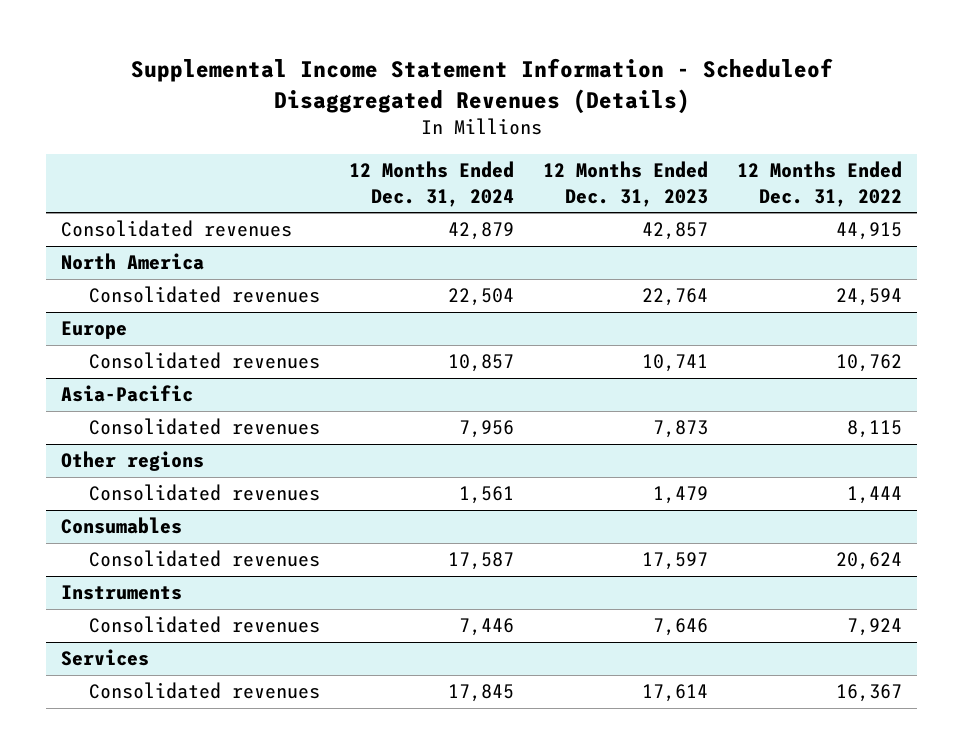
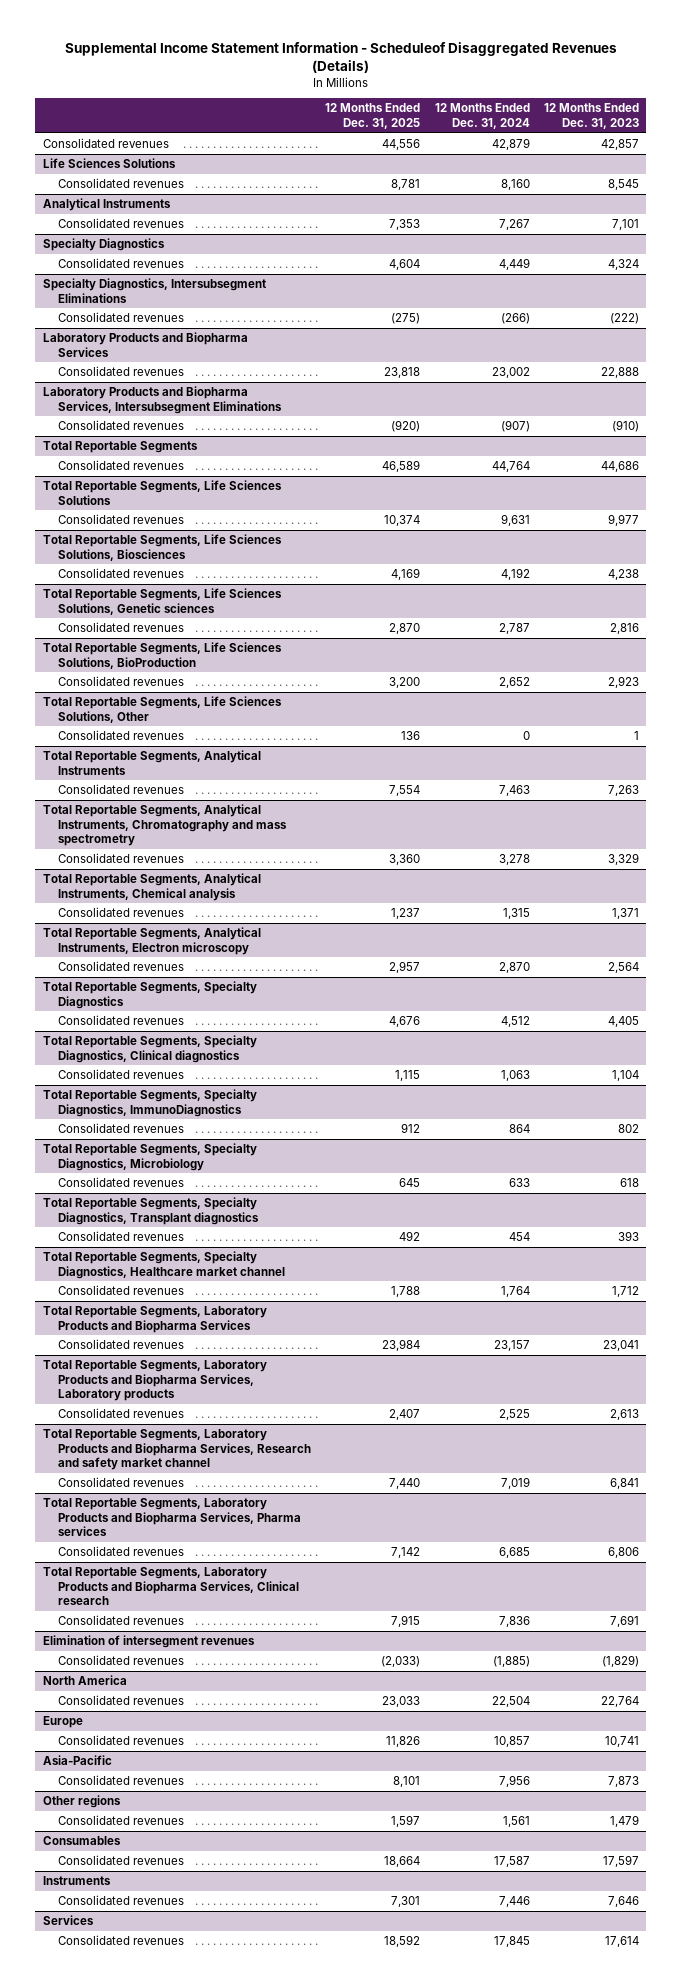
[737,161,903,207] 12 Months Ended Dec. 31, 2022 -> none
none -> [325,103,421,130] 12 Months Ended Dec. 31, 2025
none -> [42,158,176,169] Life Sciences Solutions
none -> [57,178,184,189] Consolidated revenues
none -> [42,198,171,212] Analytical Instruments
none -> [57,218,184,229] Consolidated revenues
none -> [42,238,165,252] Specialty Diagnostics
none -> [57,258,184,269] Consolidated revenues
none -> [42,278,266,303] Specialty Diagnostics, Intersubsegment Eliminations
none -> [57,312,184,323] Consolidated revenues
none -> [42,332,248,357] Laboratory Products and Biopharma Services
none -> [57,366,184,377] Consolidated revenues
none -> [42,386,282,414] Laboratory Products and Biopharma Services, Intersubsegment Eliminations
none -> [57,420,184,431] Consolidated revenues
none -> [42,441,198,454] Total Reportable Segments
none -> [57,460,184,471] Consolidated revenues
none -> [42,480,282,505] Total Reportable Segments, Life Sciences Solutions
none -> [57,514,184,525] Consolidated revenues
none -> [42,534,282,561] Total Reportable Segments, Life Sciences Solutions, Biosciences
none -> [57,568,184,579] Consolidated revenues
none -> [42,588,282,615] Total Reportable Segments, Life Sciences Solutions, Genetic sciences
none -> [57,622,184,633] Consolidated revenues
none -> [42,642,282,669] Total Reportable Segments, Life Sciences Solutions, BioProduction
none -> [57,676,184,687] Consolidated revenues
none -> [42,696,282,723] Total Reportable Segments, Life Sciences Solutions, Other
none -> [57,730,184,741] Consolidated revenues
none -> [42,750,261,775] Total Reportable Segments, Analytical Instruments
none -> [57,784,184,795] Consolidated revenues
none -> [42,804,287,847] Total Reportable Segments, Analytical Instruments, Chromatography and mass spectrometry
none -> [57,853,184,864] Consolidated revenues
none -> [42,873,261,901] Total Reportable Segments, Analytical Instruments, Chemical analysis
none -> [57,907,184,918] Consolidated revenues
none -> [42,927,261,955] Total Reportable Segments, Analytical Instruments, Electron microscopy
none -> [57,961,184,972] Consolidated revenues
none -> [42,981,257,1009] Total Reportable Segments, Specialty Diagnostics
none -> [57,1015,184,1026] Consolidated revenues
none -> [42,1035,257,1063] Total Reportable Segments, Specialty Diagnostics, Clinical diagnostics
none -> [57,1069,184,1080] Consolidated revenues
none -> [42,1089,257,1117] Total Reportable Segments, Specialty Diagnostics, ImmunoDiagnostics
none -> [57,1123,184,1134] Consolidated revenues
none -> [42,1143,257,1171] Total Reportable Segments, Specialty Diagnostics, Microbiology
none -> [57,1177,184,1188] Consolidated revenues
none -> [42,1197,259,1225] Total Reportable Segments, Specialty Diagnostics, Transplant diagnostics
none -> [57,1231,184,1242] Consolidated revenues
none -> [42,1251,285,1279] Total Reportable Segments, Specialty Diagnostics, Healthcare market channel
none -> [57,1285,184,1296] Consolidated revenues
none -> [42,1306,267,1333] Total Reportable Segments, Laboratory Products and Biopharma Services
none -> [57,1339,184,1350] Consolidated revenues
none -> [42,1360,267,1402] Total Reportable Segments, Laboratory Products and Biopharma Services, Laboratory products
none -> [57,1408,184,1419] Consolidated revenues
none -> [42,1429,311,1471] Total Reportable Segments, Laboratory Products and Biopharma Services, Research and safety market channel
none -> [57,1477,184,1488] Consolidated revenues
none -> [42,1498,301,1537] Total Reportable Segments, Laboratory Products and Biopharma Services, Pharma services
none -> [57,1546,184,1557] Consolidated revenues
none -> [42,1567,299,1606] Total Reportable Segments, Laboratory Products and Biopharma Services, Clinical research
none -> [57,1615,184,1626] Consolidated revenues
none -> [42,1635,255,1649] Elimination of intersegment revenues
none -> [57,1655,184,1666] Consolidated revenues

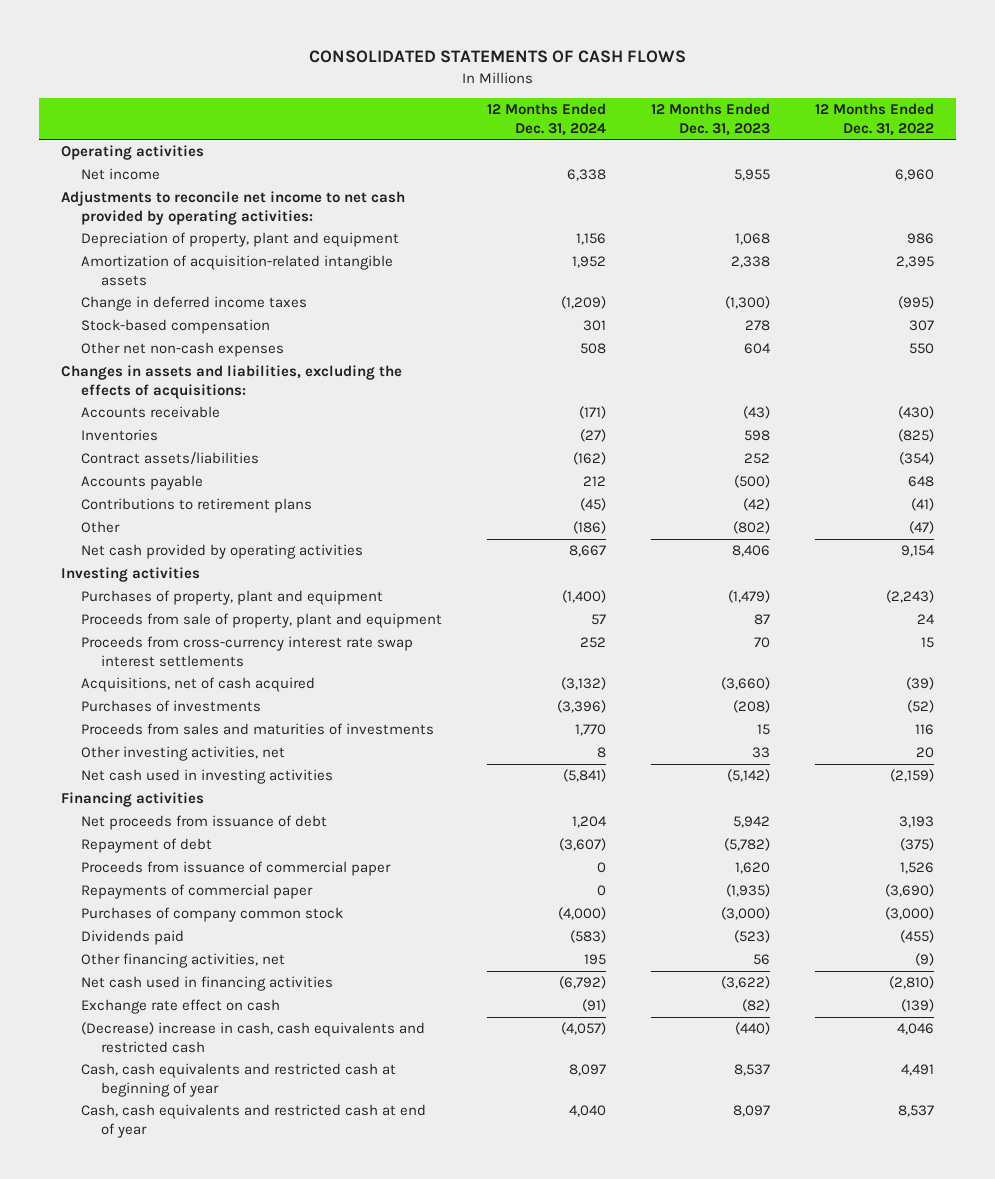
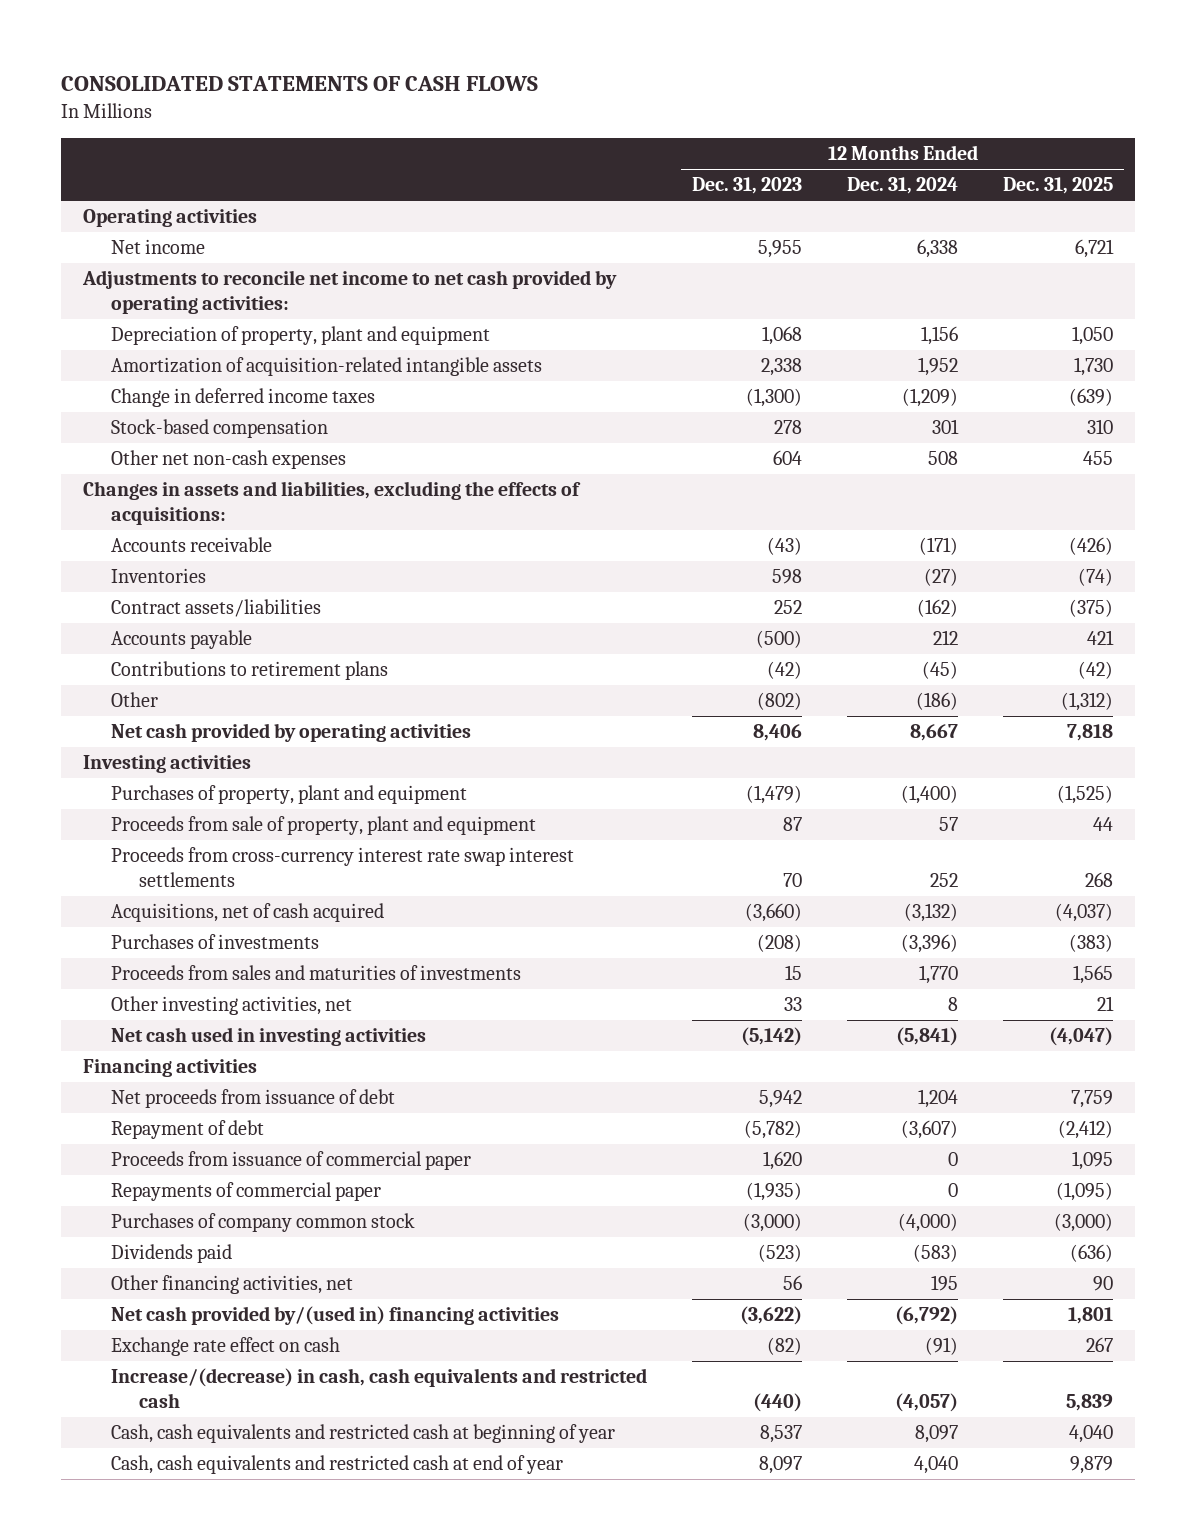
[815,103,935,136] 12 Months Ended Dec. 31, 2022 -> none
none -> [1003,177,1114,195] Dec. 31, 2025
[81,976,334,992] Net cash used in financing activities -> [111,1306,560,1326] Net cash provided by/(used in) financing activities
[81,1022,426,1053] (Decrease) increase in cash, cash equivalents and restricted cash -> [111,1368,648,1409] Increase/(decrease) in cash, cash equivalents and restricted cash

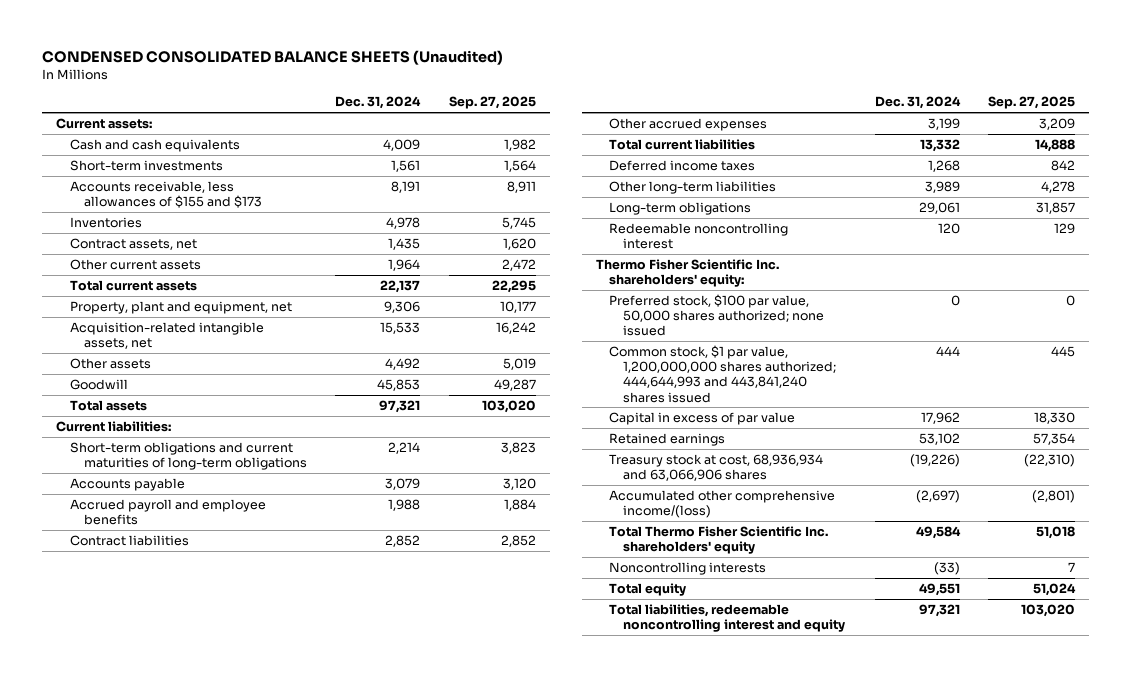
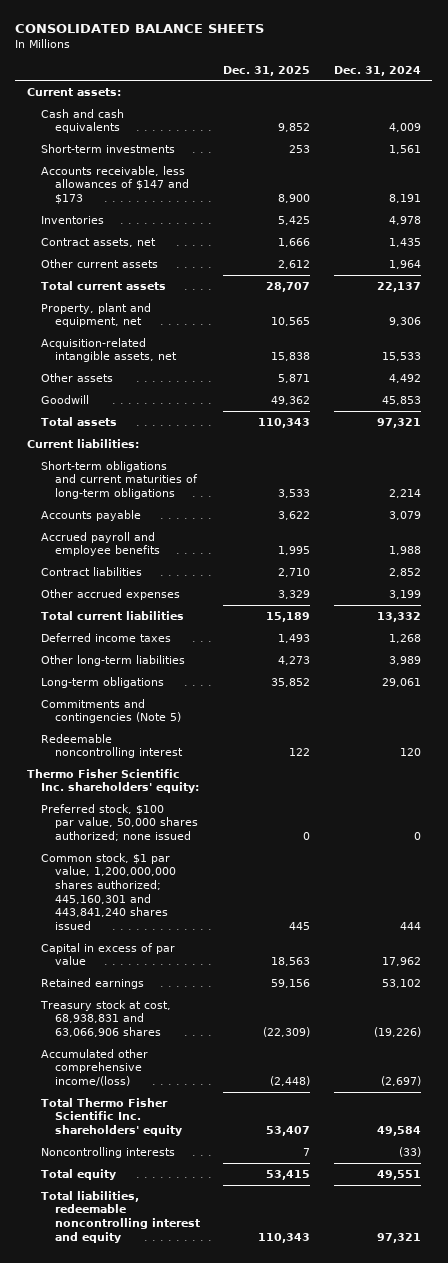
[42,49,504,65] CONDENSED CONSOLIDATED BALANCE SHEETS (Unaudited) -> [15,23,265,33] CONSOLIDATED BALANCE SHEETS
[448,96,536,110] Sep. 27, 2025 -> none
none -> [223,65,311,76] Dec. 31, 2025
[70,180,262,209] Accounts receivable, less allowances of $155 and $173 -> [41,165,190,205] Accounts receivable, less allowances of $147 and $173
none -> [41,698,182,724] Commitments and contingencies (Note 5)
[609,344,837,403] Common stock, $1 par value, 1,200,000,000 shares authorized; 444,644,993 and 443,841,240 shares issued -> [41,852,177,931] Common stock, $1 par value, 1,200,000,000 shares authorized; 445,160,301 and 443,841,240 shares issued
[609,453,824,482] Treasury stock at cost, 68,936,934 and 63,066,906 shares -> [40,999,172,1038] Treasury stock at cost, 68,938,831 and 63,066,906 shares

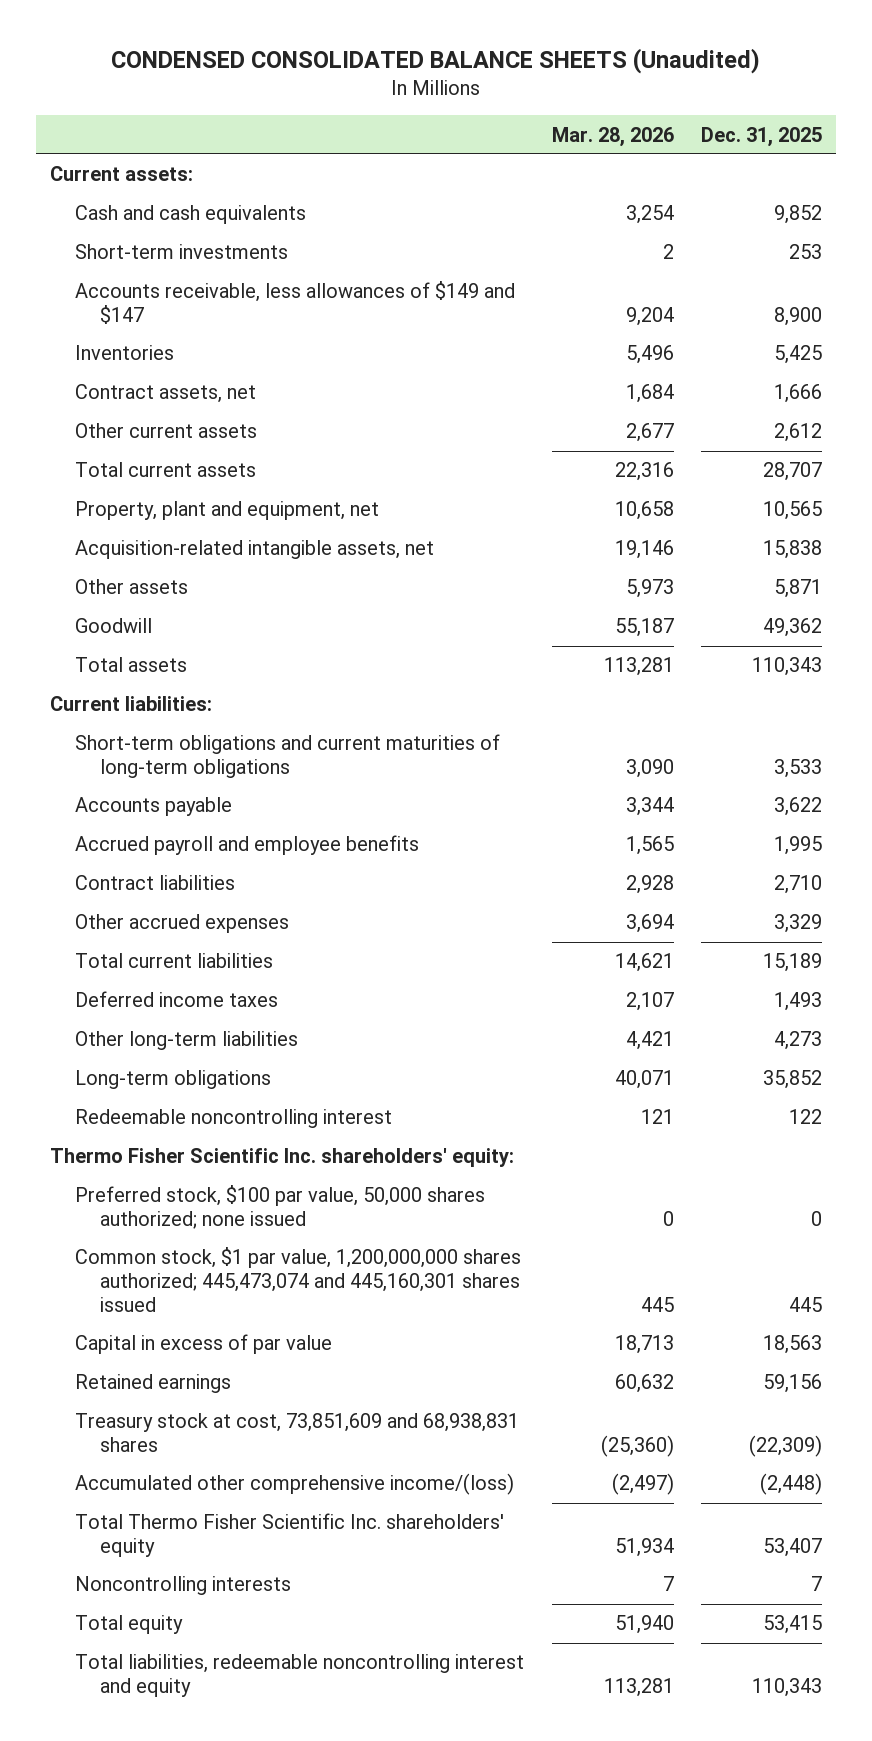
[15,23,265,33] CONSOLIDATED BALANCE SHEETS -> [110,47,760,74] CONDENSED CONSOLIDATED BALANCE SHEETS (Unaudited)
[333,65,421,76] Dec. 31, 2024 -> none
none -> [551,126,674,147] Mar. 28, 2026
[41,165,190,205] Accounts receivable, less allowances of $147 and $173 -> [75,281,516,325] Accounts receivable, less allowances of $149 and $147
[41,698,182,724] Commitments and contingencies (Note 5) -> none
[41,852,177,931] Common stock, $1 par value, 1,200,000,000 shares authorized; 445,160,301 and 443,841,240 shares issued -> [75,1247,522,1313] Common stock, $1 par value, 1,200,000,000 shares authorized; 445,473,074 and 445,160,301 shares issued
[40,999,172,1038] Treasury stock at cost, 68,938,831 and 63,066,906 shares -> [75,1413,520,1453] Treasury stock at cost, 73,851,609 and 68,938,831 shares

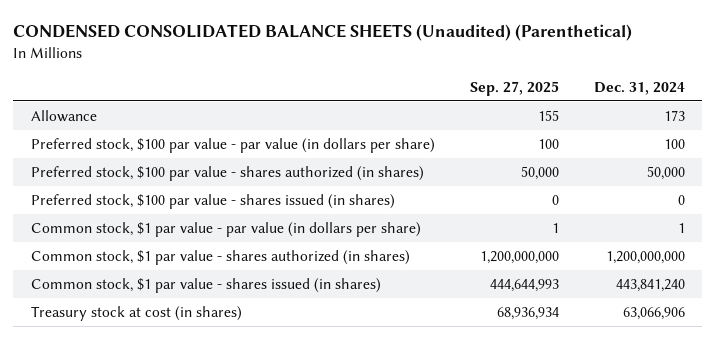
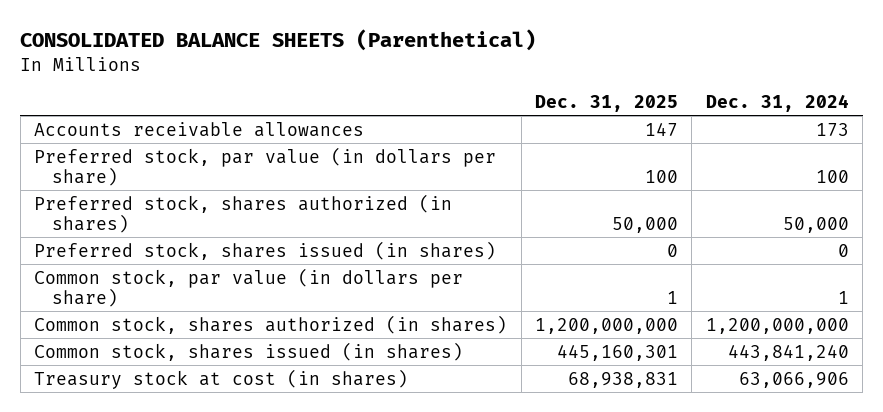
[13,24,633,42] CONDENSED CONSOLIDATED BALANCE SHEETS (Unaudited) (Parenthetical) -> [20,29,537,52] CONSOLIDATED BALANCE SHEETS (Parenthetical)
[469,80,559,96] Sep. 27, 2025 -> none
none -> [535,94,679,112] Dec. 31, 2025
[30,109,97,122] Allowance -> [34,121,365,137] Accounts receivable allowances
[30,137,435,153] Preferred stock, $100 par value - par value (in dollars per share) -> [34,146,497,186] Preferred stock, par value (in dollars per share)
[30,165,424,181] Preferred stock, $100 par value - shares authorized (in shares) -> [34,193,453,233] Preferred stock, shares authorized (in shares)
[30,193,395,209] Preferred stock, $100 par value - shares issued (in shares) -> [34,240,497,260] Preferred stock, shares issued (in shares)
[30,221,421,237] Common stock, $1 par value - par value (in dollars per share) -> [34,267,464,307] Common stock, par value (in dollars per share)
[30,249,410,265] Common stock, $1 par value - shares authorized (in shares) -> [34,314,508,334] Common stock, shares authorized (in shares)
[30,277,381,293] Common stock, $1 par value - shares issued (in shares) -> [34,341,464,361] Common stock, shares issued (in shares)

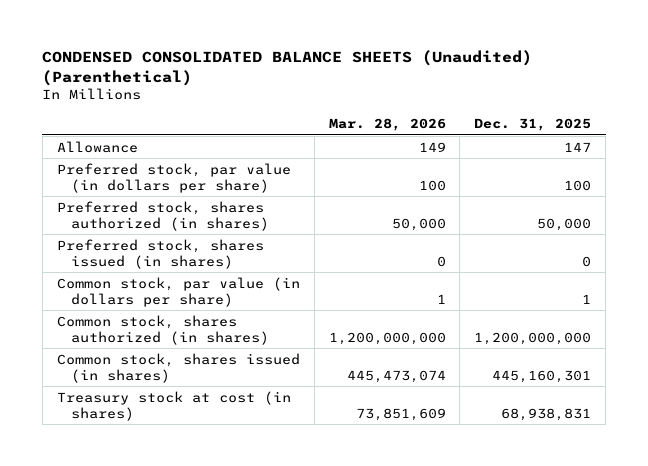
[20,29,537,52] CONSOLIDATED BALANCE SHEETS (Parenthetical) -> [42,50,533,87] CONDENSED CONSOLIDATED BALANCE SHEETS (Unaudited) (Parenthetical)
[705,93,849,112] Dec. 31, 2024 -> none
none -> [328,117,446,131] Mar. 28, 2026
[34,121,365,137] Accounts receivable allowances -> [56,140,138,153] Allowance

